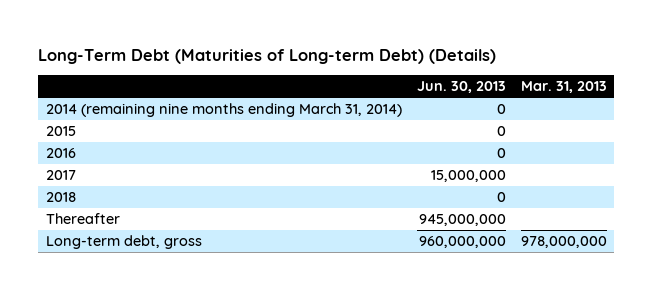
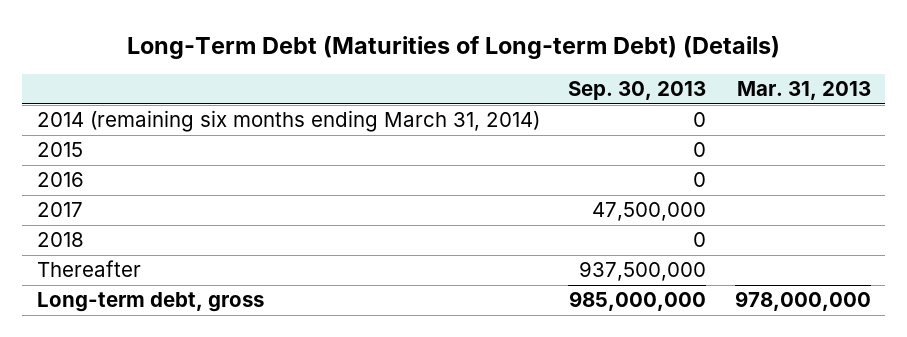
[416,81,506,94] Jun. 30, 2013 -> none
none -> [568,81,707,101] Sep. 30, 2013
[45,103,402,118] 2014 (remaining nine months ending March 31, 2014) -> [36,110,540,133] 2014 (remaining six months ending March 31, 2014)

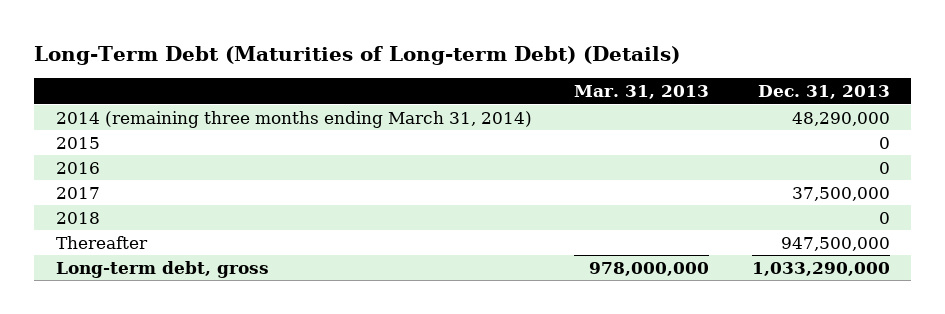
[568,81,707,101] Sep. 30, 2013 -> none
none -> [757,85,890,100] Dec. 31, 2013
[36,110,540,133] 2014 (remaining six months ending March 31, 2014) -> [55,110,532,128] 2014 (remaining three months ending March 31, 2014)

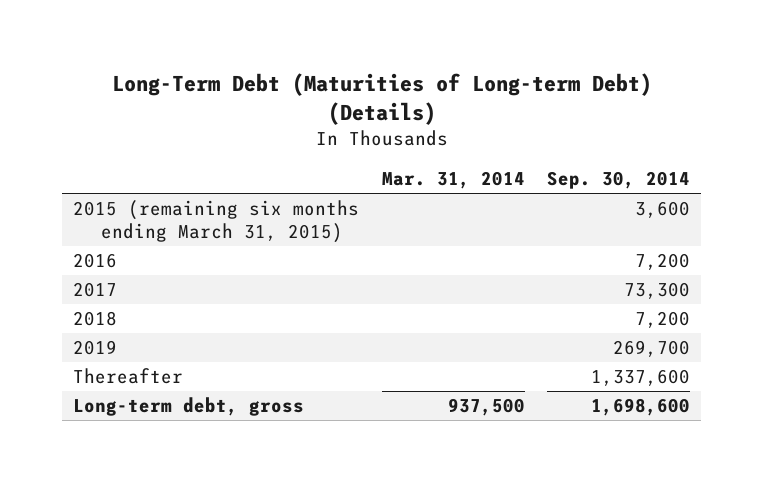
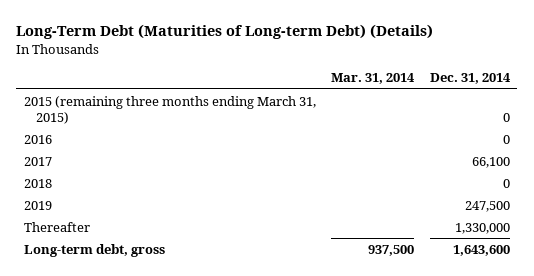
[546,170,690,189] Sep. 30, 2014 -> none
none -> [429,73,511,85] Dec. 31, 2014
[73,200,360,244] 2015 (remaining six months ending March 31, 2015) -> [24,95,317,124] 2015 (remaining three months ending March 31, 2015)

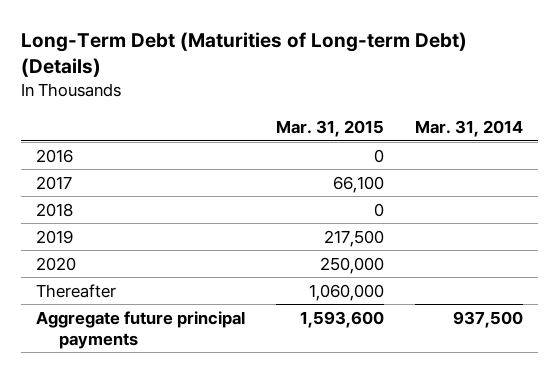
[429,73,511,85] Dec. 31, 2014 -> none
none -> [275,119,384,137] Mar. 31, 2015
[24,95,317,124] 2015 (remaining three months ending March 31, 2015) -> none
none -> [36,256,77,271] 2020
[24,243,166,257] Long-term debt, gross -> [36,310,246,349] Aggregate future principal payments

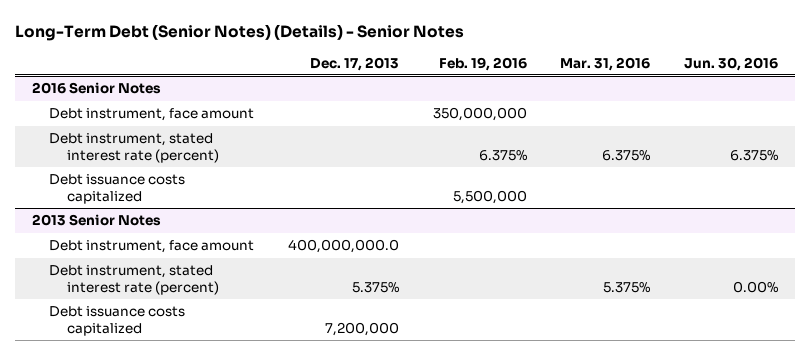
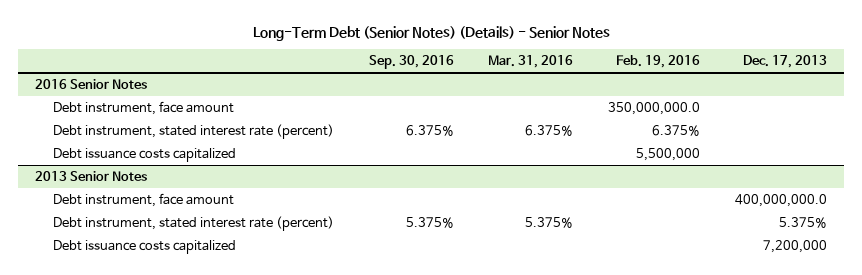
[684,56,779,71] Jun. 30, 2016 -> none
none -> [368,55,454,70] Sep. 30, 2016
[432,107,527,122] 350,000,000 -> [608,101,701,115] 350,000,000.0

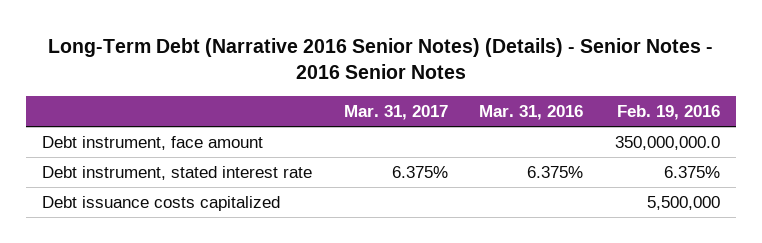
[253,26,611,42] Long-Term Debt (Senior Notes) (Details) - Senior Notes -> [48,37,714,80] Long-Term Debt (Narrative 2016 Senior Notes) (Details) - Senior Notes - 2016 Senior Notes
[368,55,454,70] Sep. 30, 2016 -> none
[742,55,827,69] Dec. 17, 2013 -> none
none -> [343,105,448,121] Mar. 31, 2017
[35,78,148,89] 2016 Senior Notes -> none
[52,123,334,139] Debt instrument, stated interest rate (percent) -> [42,165,313,180] Debt instrument, stated interest rate
[35,170,148,181] 2013 Senior Notes -> none
[52,192,234,207] Debt instrument, face amount -> none
[52,215,334,231] Debt instrument, stated interest rate (percent) -> none
[52,239,236,254] Debt issuance costs capitalized -> none

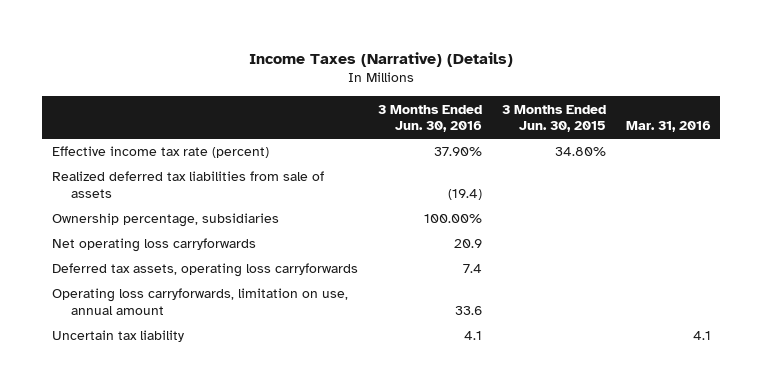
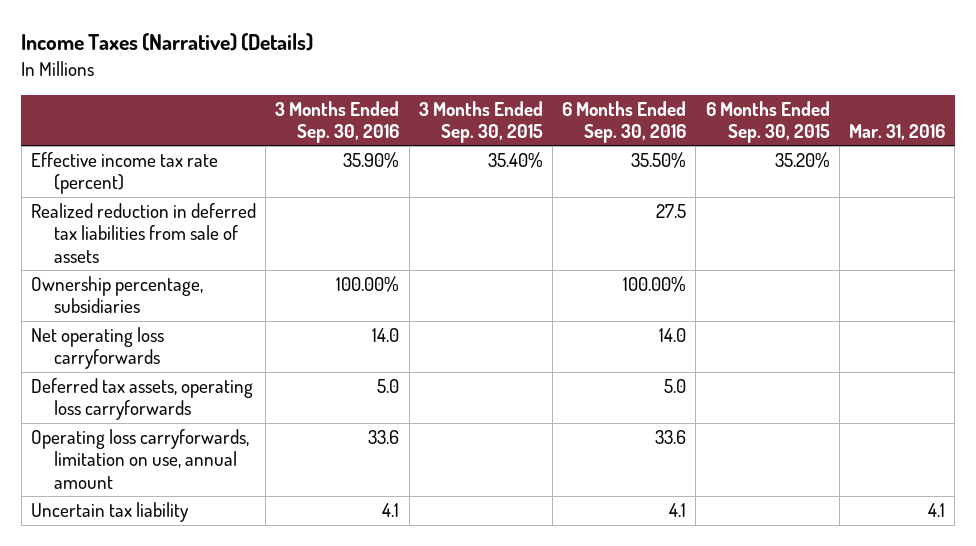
[377,104,482,133] 3 Months Ended Jun. 30, 2016 -> none
[501,104,606,133] 3 Months Ended Jun. 30, 2015 -> none
none -> [275,100,400,143] 3 Months Ended Sep. 30, 2016
none -> [418,100,543,143] 3 Months Ended Sep. 30, 2015
none -> [562,100,687,143] 6 Months Ended Sep. 30, 2016
none -> [705,100,830,143] 6 Months Ended Sep. 30, 2015
[51,171,324,198] Realized deferred tax liabilities from sale of assets -> [30,203,256,263] Realized reduction in deferred tax liabilities from sale of assets

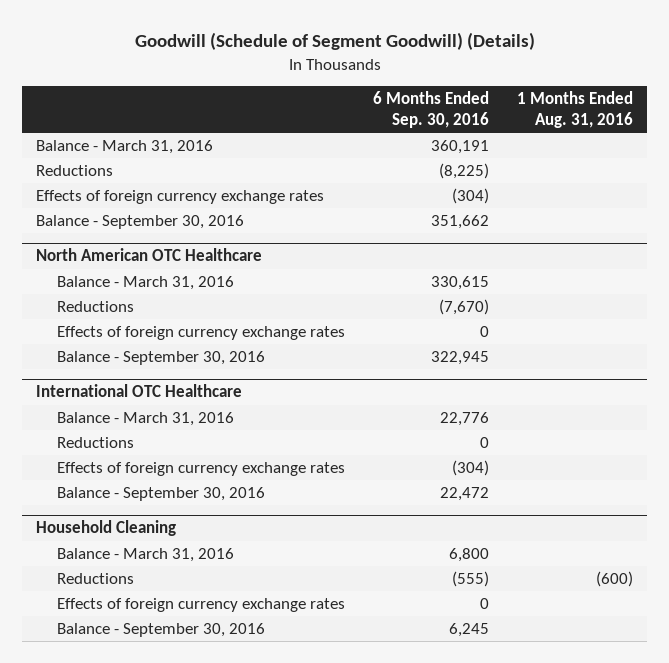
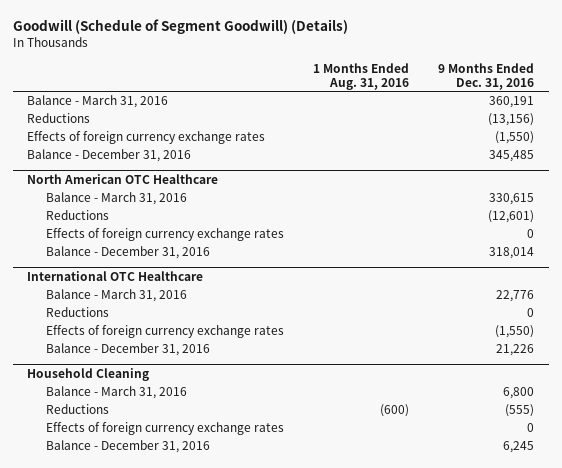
[373,91,490,128] 6 Months Ended Sep. 30, 2016 -> none
none -> [438,62,535,90] 9 Months Ended Dec. 31, 2016
[35,214,244,229] Balance - September 30, 2016 -> [27,149,192,163] Balance - December 31, 2016
[56,350,265,365] Balance - September 30, 2016 -> [45,246,210,260] Balance - December 31, 2016
[56,486,265,501] Balance - September 30, 2016 -> [45,343,210,357] Balance - December 31, 2016
[56,622,265,637] Balance - September 30, 2016 -> [45,440,210,454] Balance - December 31, 2016

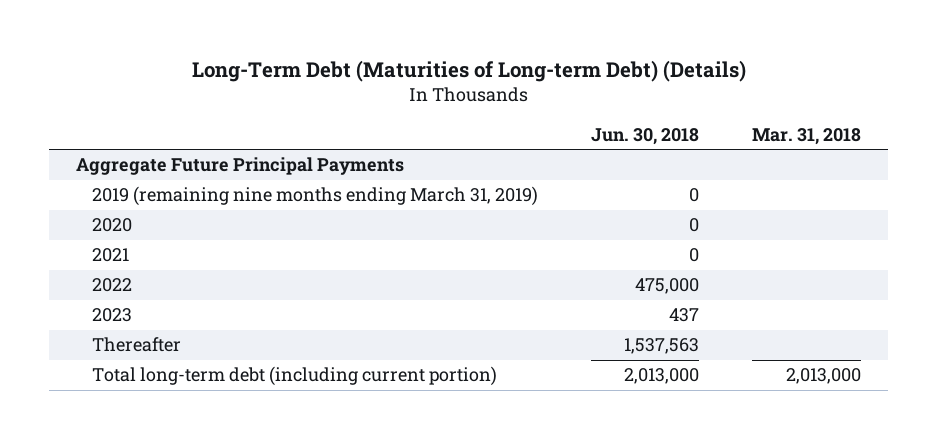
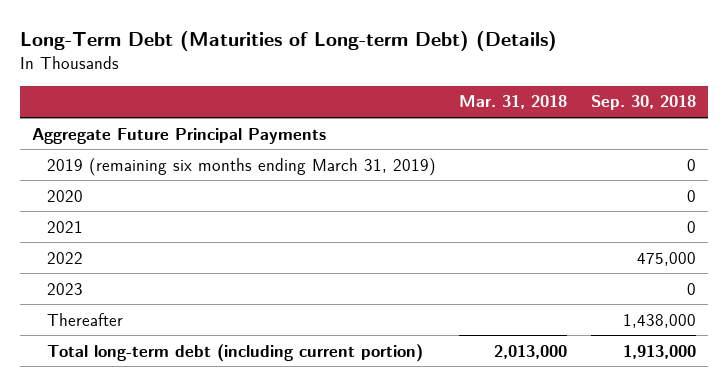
[591,127,700,145] Jun. 30, 2018 -> none
none -> [590,95,696,111] Sep. 30, 2018
[92,186,539,207] 2019 (remaining nine months ending March 31, 2019) -> [46,157,436,176] 2019 (remaining six months ending March 31, 2019)

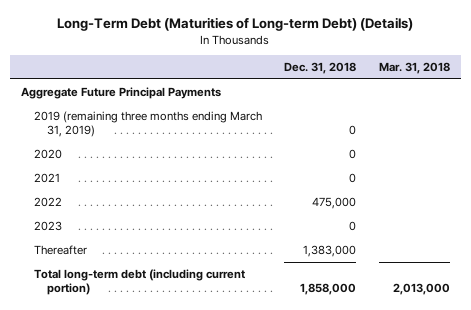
[590,95,696,111] Sep. 30, 2018 -> none
none -> [284,62,357,75] Dec. 31, 2018
[46,157,436,176] 2019 (remaining six months ending March 31, 2019) -> [33,110,262,138] 2019 (remaining three months ending March 31, 2019)

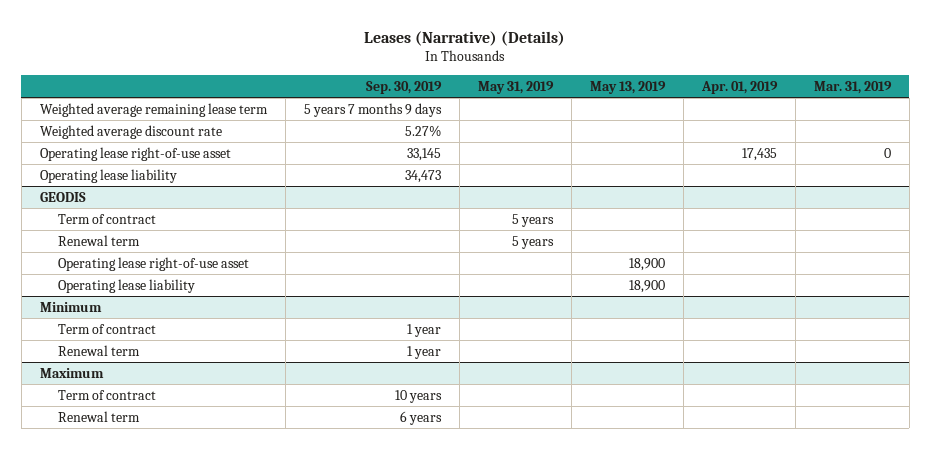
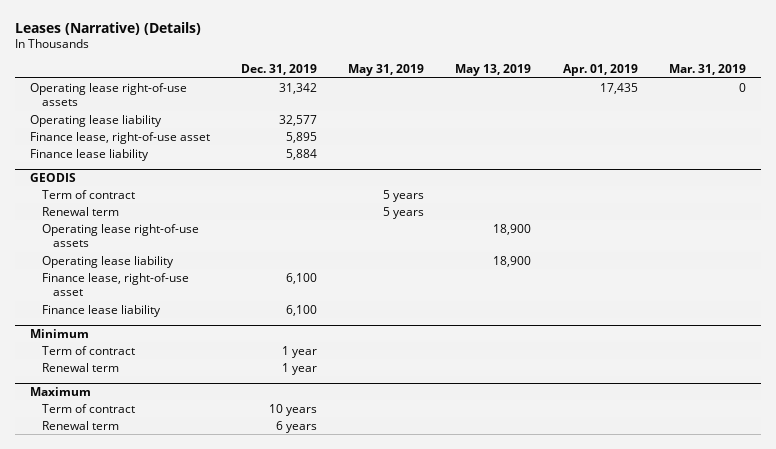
[365,80,442,94] Sep. 30, 2019 -> none
none -> [241,64,318,76] Dec. 31, 2019
[39,102,268,117] Weighted average remaining lease term -> none
[39,124,222,139] Weighted average discount rate -> none
[39,146,231,161] Operating lease right-of-use asset -> [30,82,188,107] Operating lease right-of-use assets
none -> [30,131,211,144] Finance lease, right-of-use asset
none -> [30,148,150,161] Finance lease liability
[58,256,250,271] Operating lease right-of-use asset -> [41,223,199,248] Operating lease right-of-use assets
none -> [41,272,189,297] Finance lease, right-of-use asset
none -> [41,304,161,317] Finance lease liability

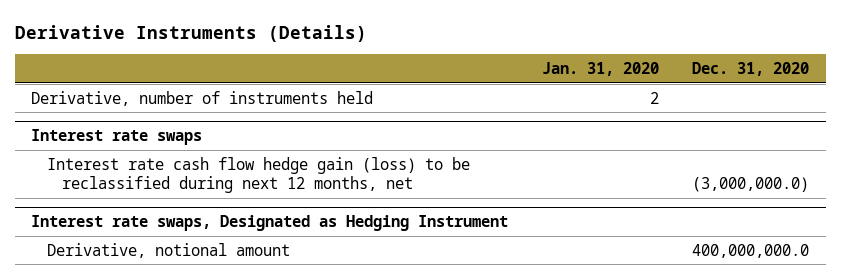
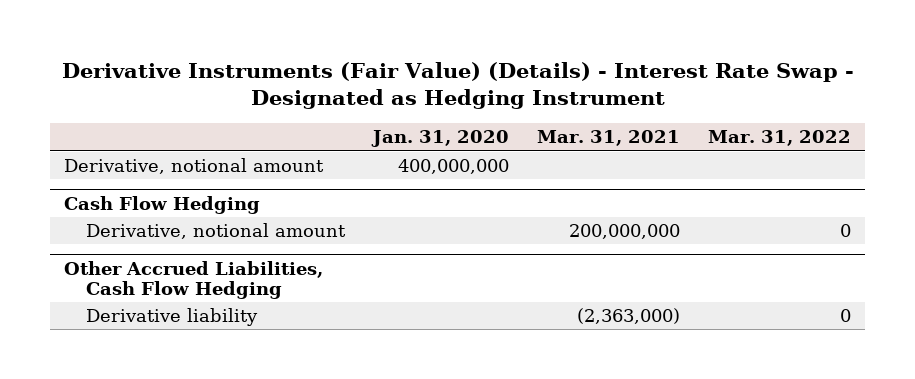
[14,24,367,42] Derivative Instruments (Details) -> [61,61,854,110] Derivative Instruments (Fair Value) (Details) - Interest Rate Swap - Designated as Hedging Instrument
[692,61,810,76] Dec. 31, 2020 -> none
none -> [537,130,681,147] Mar. 31, 2021
none -> [708,130,852,147] Mar. 31, 2022
[31,90,374,106] Derivative, number of instruments held -> none
[46,156,470,193] Interest rate cash flow hedge gain (loss) to be reclassified during next 12 months, net -> none
[31,215,509,232] Interest rate swaps, Designated as Hedging Instrument -> none
[46,242,290,258] Derivative, notional amount -> none
none -> [63,158,324,175] Derivative, notional amount
[31,129,203,146] Interest rate swaps -> [63,195,260,214] Cash Flow Hedging
none -> [86,223,347,240] Derivative, notional amount
none -> [63,260,323,300] Other Accrued Liabilities, Cash Flow Hedging
none -> [86,308,259,327] Derivative liability

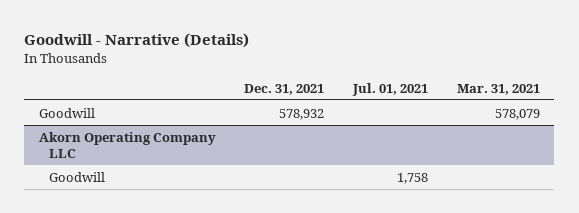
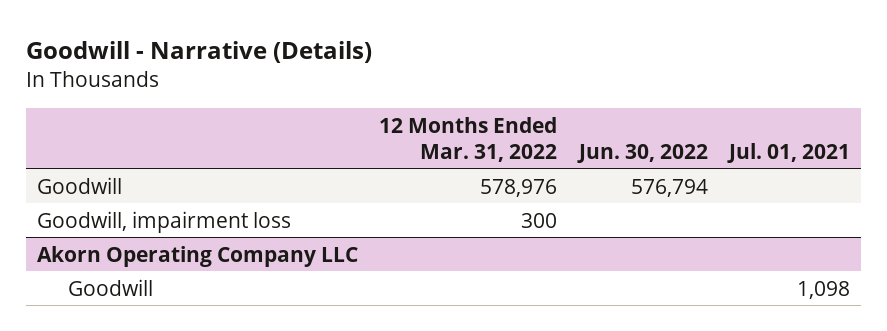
[244,83,325,95] Dec. 31, 2021 -> none
[456,83,540,95] Mar. 31, 2021 -> none
none -> [379,116,558,162] 12 Months Ended Mar. 31, 2022
none -> [576,143,708,163] Jun. 30, 2022
none -> [37,210,292,233] Goodwill, impairment loss
[397,172,429,184] 1,758 -> [797,280,851,299] 1,098

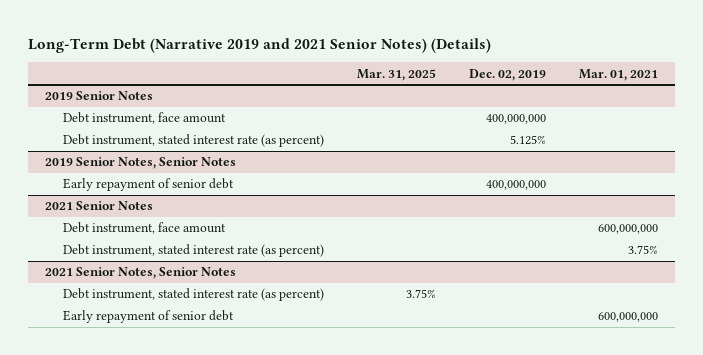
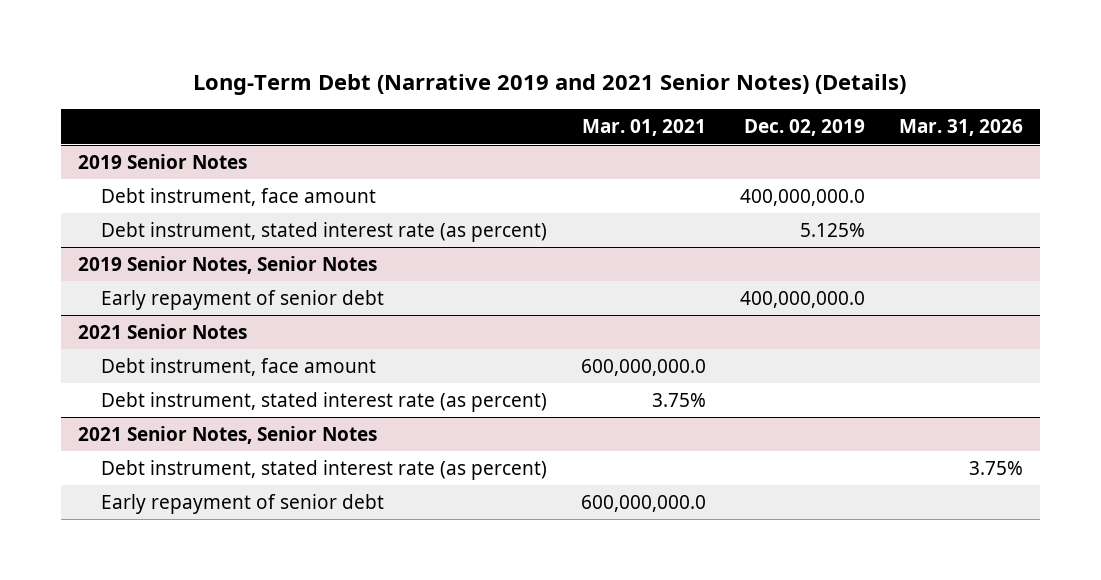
[357,68,437,81] Mar. 31, 2025 -> none
none -> [898,119,1023,137] Mar. 31, 2026
[486,114,547,125] 400,000,000 -> [739,188,865,206] 400,000,000.0
[486,180,547,191] 400,000,000 -> [739,290,865,308] 400,000,000.0
[598,224,659,235] 600,000,000 -> [580,358,706,376] 600,000,000.0
[598,312,659,323] 600,000,000 -> [580,494,706,512] 600,000,000.0

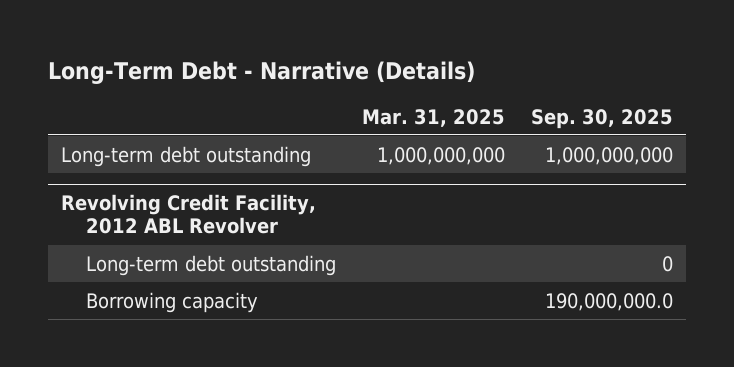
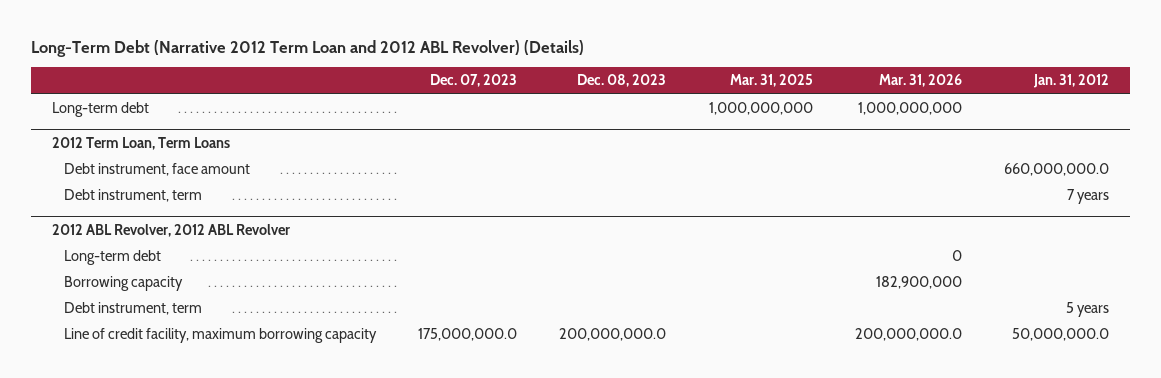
[48,60,476,84] Long-Term Debt - Narrative (Details) -> [30,40,584,58] Long-Term Debt (Narrative 2012 Term Loan and 2012 ABL Revolver) (Details)
[530,108,673,129] Sep. 30, 2025 -> none
none -> [429,74,517,88] Dec. 07, 2023
none -> [577,74,667,88] Dec. 08, 2023
none -> [878,74,962,88] Mar. 31, 2026
none -> [1033,74,1110,89] Jan. 31, 2012
[61,145,312,167] Long-term debt outstanding -> [52,102,150,118] Long-term debt
none -> [52,136,231,150] 2012 Term Loan, Term Loans
none -> [63,163,250,177] Debt instrument, face amount
none -> [63,189,202,203] Debt instrument, term
[61,194,317,235] Revolving Credit Facility, 2012 ABL Revolver -> [52,223,291,237] 2012 ABL Revolver, 2012 ABL Revolver
[85,254,336,276] Long-term debt outstanding -> [63,250,161,266] Long-term debt
none -> [63,302,202,316] Debt instrument, term
none -> [63,328,377,344] Line of credit facility, maximum borrowing capacity

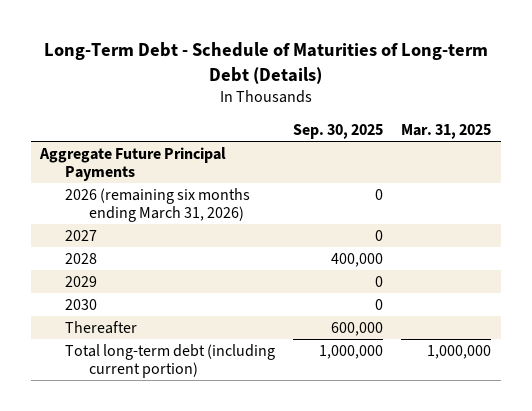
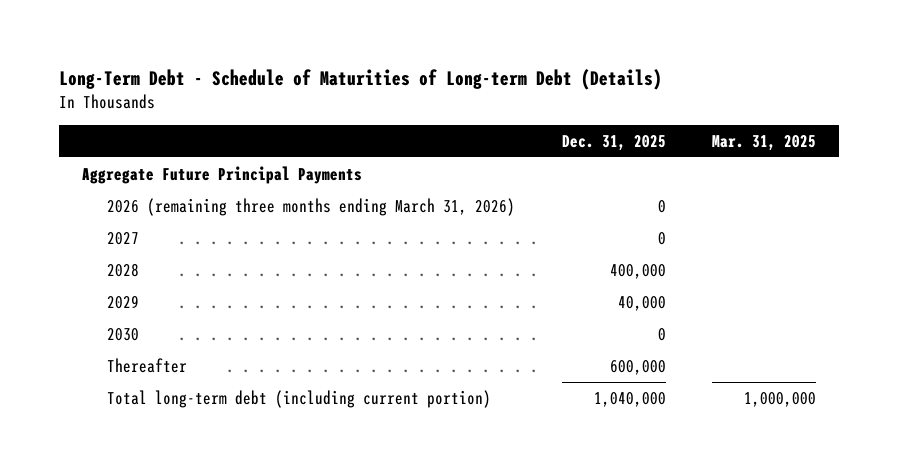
[293,123,384,139] Sep. 30, 2025 -> none
none -> [561,134,666,151] Dec. 31, 2025
[64,187,250,223] 2026 (remaining six months ending March 31, 2026) -> [107,197,516,216] 2026 (remaining three months ending March 31, 2026)

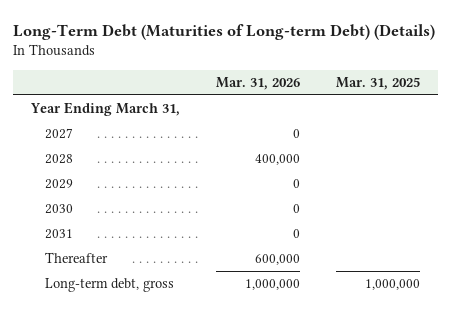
[58,69,662,91] Long-Term Debt - Schedule of Maturities of Long-term Debt (Details) -> [13,23,436,40] Long-Term Debt (Maturities of Long-term Debt) (Details)
[561,134,666,151] Dec. 31, 2025 -> none
none -> [216,76,301,90] Mar. 31, 2026
[107,197,516,216] 2026 (remaining three months ending March 31, 2026) -> none
[81,165,362,184] Aggregate Future Principal Payments -> [30,102,181,117] Year Ending March 31,
none -> [44,229,73,240] 2031
[107,389,492,408] Total long-term debt (including current portion) -> [44,278,174,293] Long-term debt, gross

